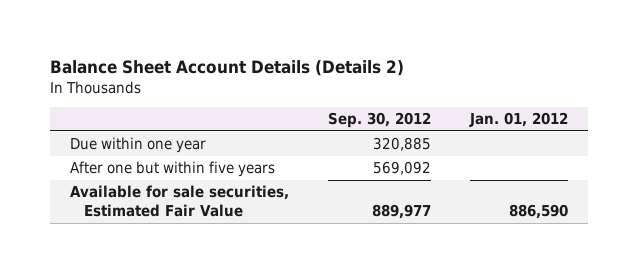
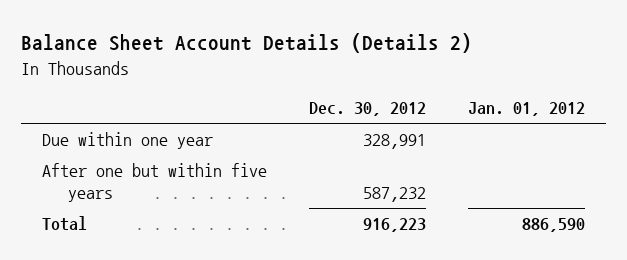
[328,112,432,129] Sep. 30, 2012 -> none
none -> [308,102,426,117] Dec. 30, 2012
[69,185,289,217] Available for sale securities, Estimated Fair Value -> [42,216,88,232] Total

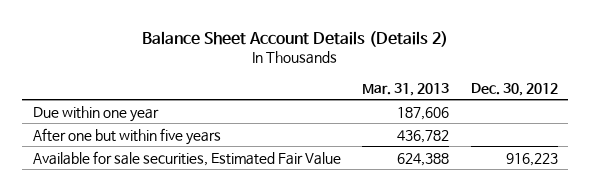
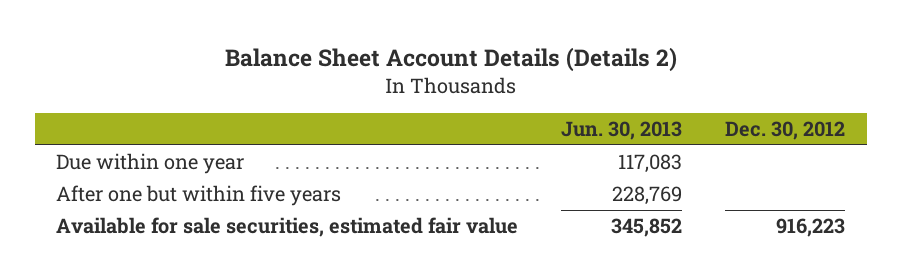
[362,82,450,96] Mar. 31, 2013 -> none
none -> [561,120,683,140] Jun. 30, 2013
[33,150,342,166] Available for sale securities, Estimated Fair Value -> [56,217,519,238] Available for sale securities, estimated fair value

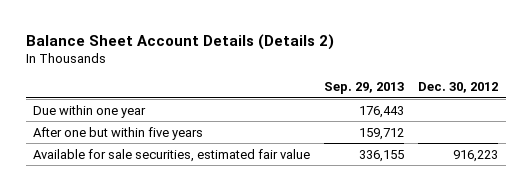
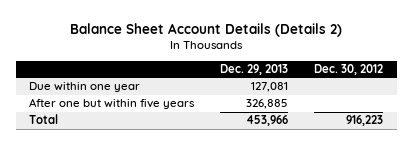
[324,82,405,95] Sep. 29, 2013 -> none
none -> [220,64,289,76] Dec. 29, 2013
[32,148,310,162] Available for sale securities, estimated fair value -> [28,114,58,125] Total

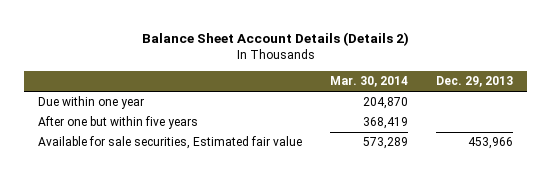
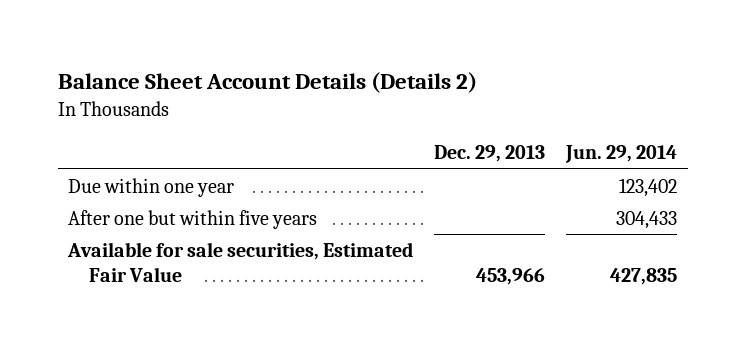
[330,76,409,88] Mar. 30, 2014 -> none
none -> [565,145,678,164] Jun. 29, 2014
[38,136,303,150] Available for sale securities, Estimated fair value -> [67,242,414,283] Available for sale securities, Estimated Fair Value

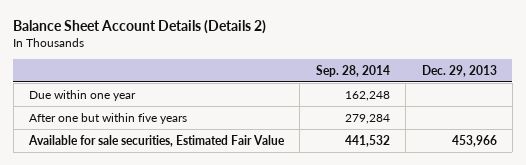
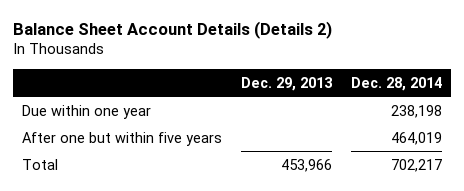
[315,64,390,77] Sep. 28, 2014 -> none
none -> [350,76,442,91] Dec. 28, 2014
[28,134,286,147] Available for sale securities, Estimated Fair Value -> [22,158,59,170] Total

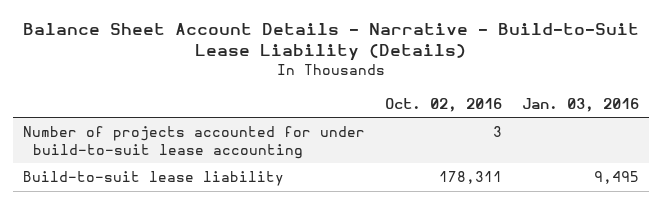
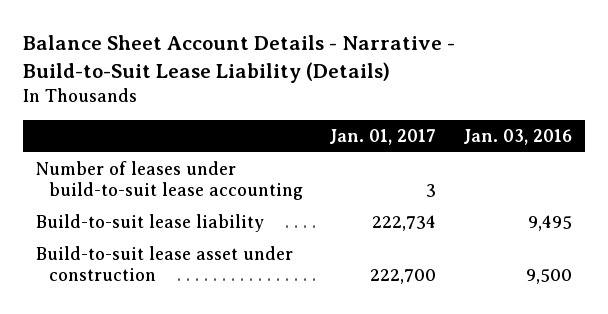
[385,97,503,112] Oct. 02, 2016 -> none
none -> [329,129,437,146] Jan. 01, 2017
[23,126,366,159] Number of projects accounted for under build-to-suit lease accounting -> [35,161,304,201] Number of leases under build-to-suit lease accounting
none -> [35,246,293,282] Build-to-suit lease asset under construction

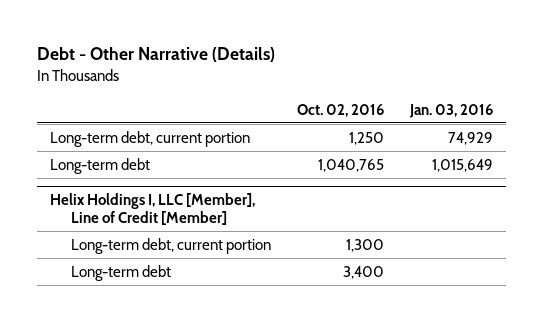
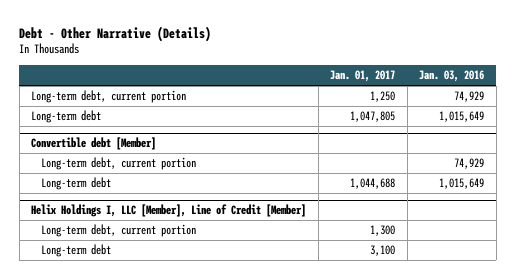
[297,103,385,117] Oct. 02, 2016 -> none
none -> [330,70,396,83] Jan. 01, 2017
none -> [31,137,157,151] Convertible debt [Member]
none -> [40,157,196,171] Long-term debt, current portion
none -> [40,177,111,191] Long-term debt

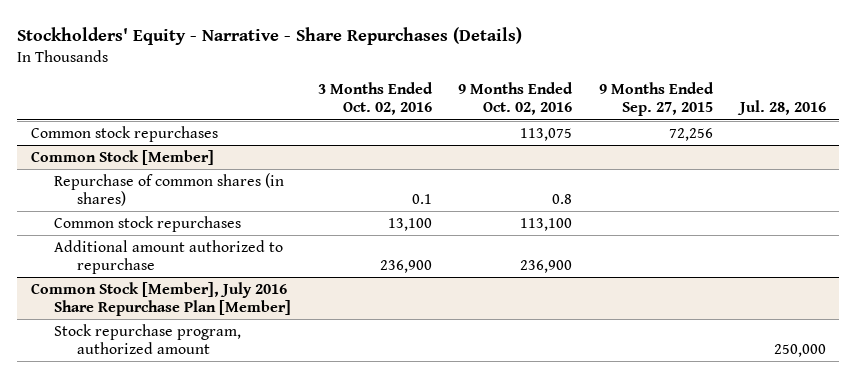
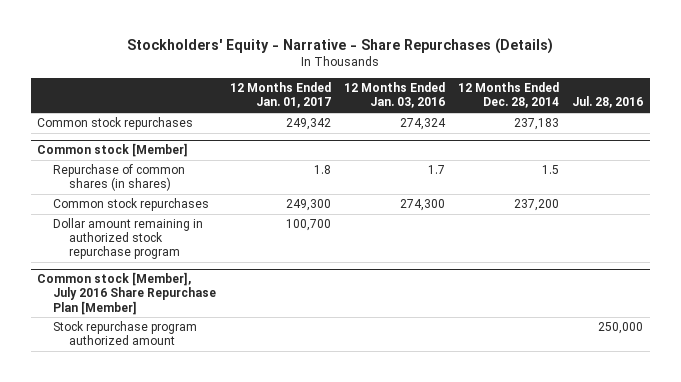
[317,82,433,116] 3 Months Ended Oct. 02, 2016 -> none
[458,82,574,116] 9 Months Ended Oct. 02, 2016 -> none
[599,82,715,117] 9 Months Ended Sep. 27, 2015 -> none
none -> [229,82,331,109] 12 Months Ended Jan. 01, 2017
none -> [343,82,445,109] 12 Months Ended Jan. 03, 2016
none -> [458,82,560,109] 12 Months Ended Dec. 28, 2014
[30,149,214,165] Common Stock [Member] -> [37,143,189,158] Common stock [Member]
[53,239,283,275] Additional amount authorized to repurchase -> [53,218,204,260] Dollar amount remaining in authorized stock repurchase program
[30,281,291,317] Common Stock [Member], July 2016 Share Repurchase Plan [Member] -> [37,272,217,315] Common stock [Member], July 2016 Share Repurchase Plan [Member]
[53,323,241,355] Stock repurchase program, authorized amount -> [53,321,198,346] Stock repurchase program authorized amount

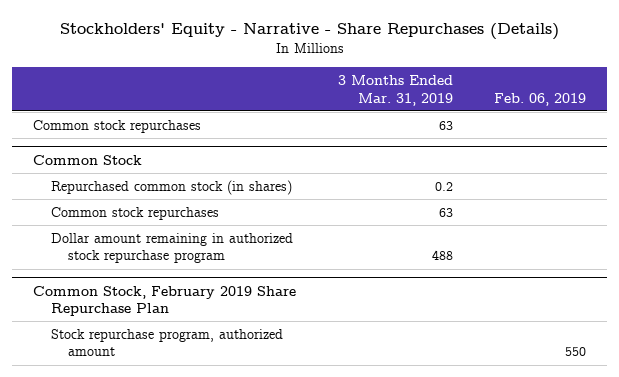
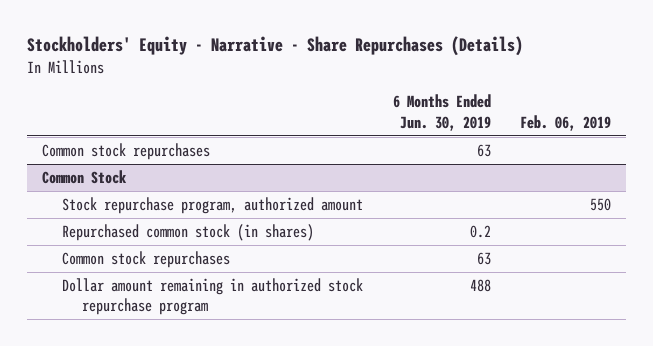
[337,75,453,106] 3 Months Ended Mar. 31, 2019 -> none
none -> [392,94,491,131] 6 Months Ended Jun. 30, 2019
none -> [61,196,363,214] Stock repurchase program, authorized amount
[33,285,297,317] Common Stock, February 2019 Share Repurchase Plan -> none
[50,328,283,357] Stock repurchase program, authorized amount -> none

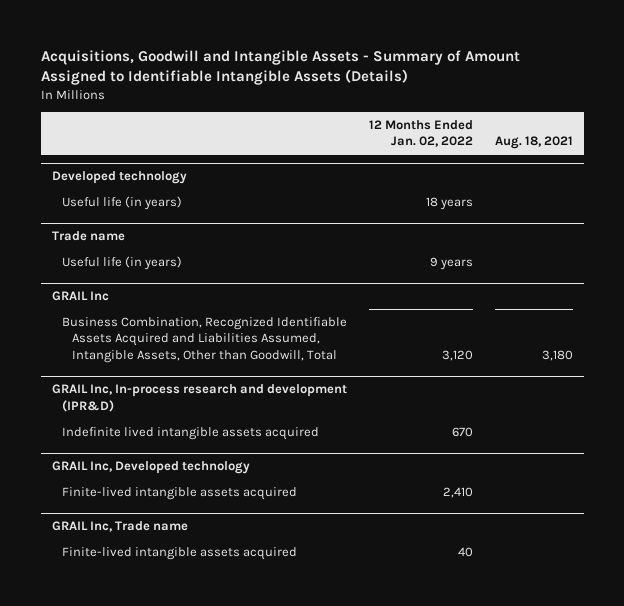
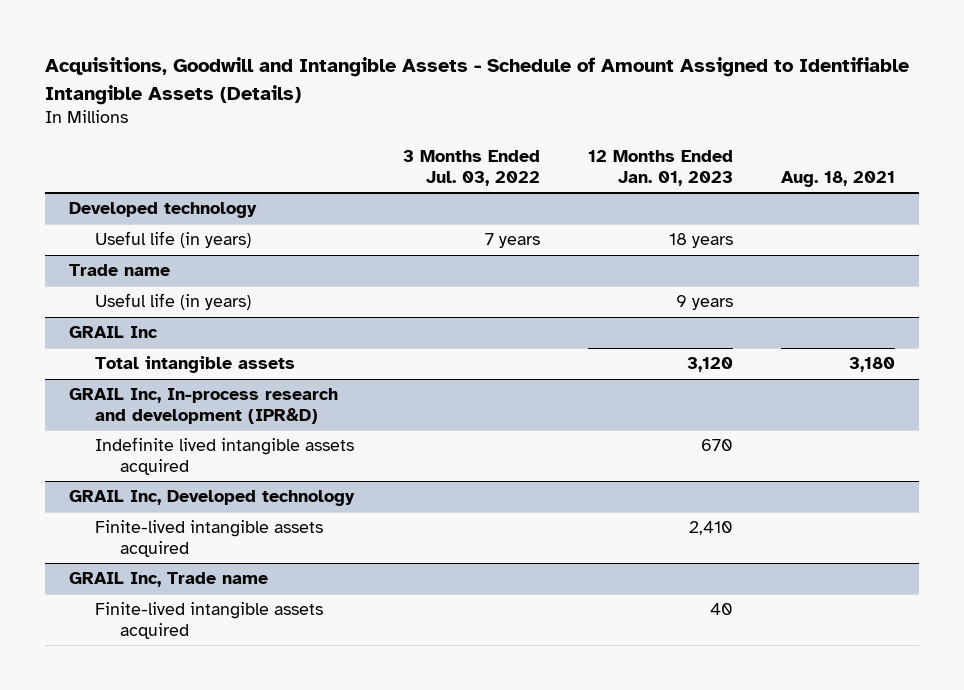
[40,49,520,86] Acquisitions, Goodwill and Intangible Assets - Summary of Amount Assigned to Identifiable Intangible Assets (Details) -> [45,57,910,105] Acquisitions, Goodwill and Intangible Assets - Schedule of Amount Assigned to Identifiable Intangible Assets (Details)
[368,120,473,148] 12 Months Ended Jan. 02, 2022 -> none
none -> [402,149,540,186] 3 Months Ended Jul. 03, 2022
none -> [587,149,733,186] 12 Months Ended Jan. 01, 2023
[61,317,347,363] Business Combination, Recognized Identifiable Assets Acquired and Liabilities Assumed, Intangible Assets, Other than Goodwill, Total -> [94,356,295,374] Total intangible assets

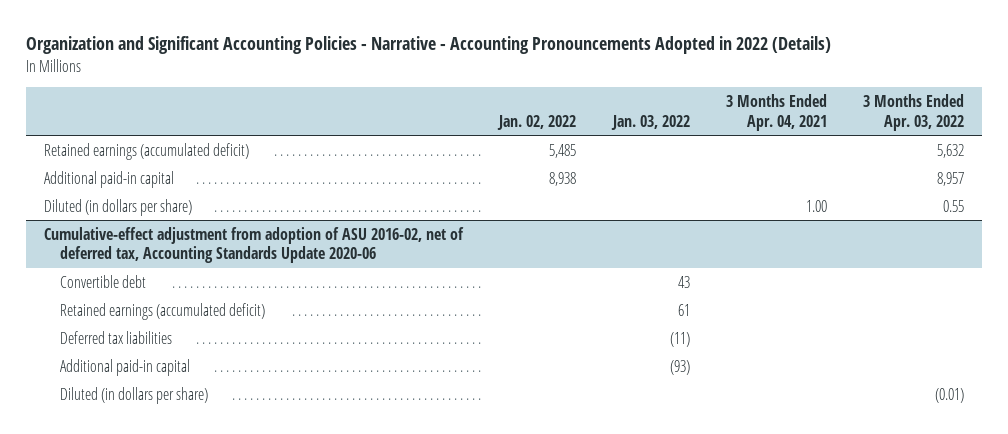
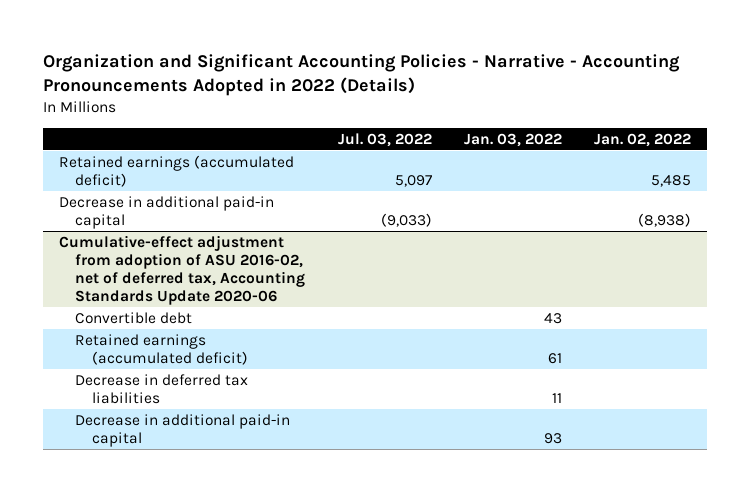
[725,94,827,131] 3 Months Ended Apr. 04, 2021 -> none
[863,94,965,131] 3 Months Ended Apr. 03, 2022 -> none
none -> [337,132,432,147] Jul. 03, 2022
[43,198,192,216] Diluted (in dollars per share) -> none
[43,170,174,188] Additional paid-in capital -> [58,195,274,229] Decrease in additional paid-in capital
[549,171,577,186] 8,938 -> [638,212,692,227] (8,938)
[60,386,209,404] Diluted (in dollars per share) -> none
[60,330,173,344] Deferred tax liabilities -> [75,373,249,404] Decrease in deferred tax liabilities
[669,331,690,347] (11) -> [551,392,562,403] 11
[60,358,191,376] Additional paid-in capital -> [75,413,291,447] Decrease in additional paid-in capital
[669,359,690,375] (93) -> [543,432,562,444] 93

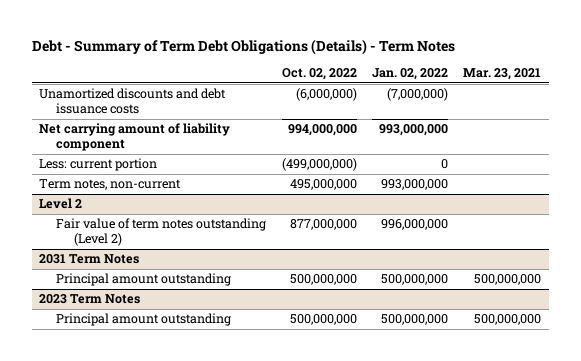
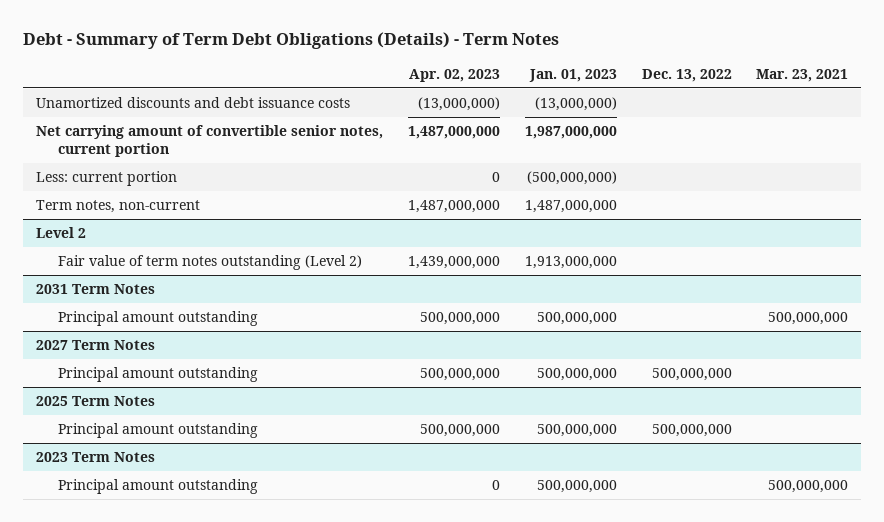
[281,68,357,81] Oct. 02, 2022 -> none
[372,68,449,81] Jan. 02, 2022 -> none
none -> [408,68,500,82] Apr. 02, 2023
none -> [528,68,617,82] Jan. 01, 2023
none -> [641,68,732,82] Dec. 13, 2022
[39,123,231,152] Net carrying amount of liability component -> [35,125,383,158] Net carrying amount of convertible senior notes, current portion
none -> [35,340,155,351] 2027 Term Notes
none -> [57,367,258,383] Principal amount outstanding
none -> [35,396,155,407] 2025 Term Notes
none -> [57,423,258,439] Principal amount outstanding

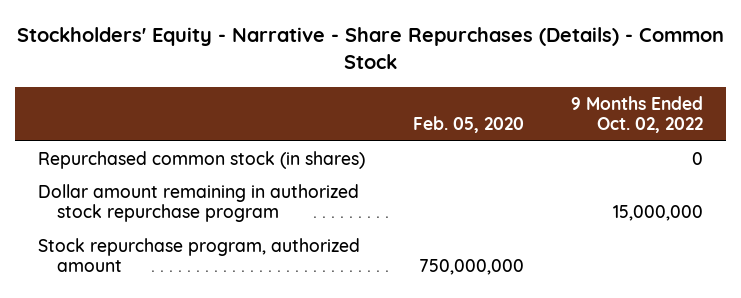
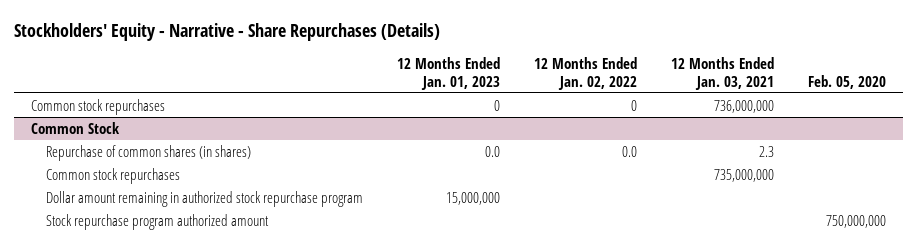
[16,27,724,70] Stockholders' Equity - Narrative - Share Repurchases (Details) - Common Stock -> [13,23,440,42] Stockholders' Equity - Narrative - Share Repurchases (Details)
[570,95,703,134] 9 Months Ended Oct. 02, 2022 -> none
none -> [396,57,500,90] 12 Months Ended Jan. 01, 2023
none -> [533,57,637,90] 12 Months Ended Jan. 02, 2022
none -> [670,57,774,90] 12 Months Ended Jan. 03, 2021
[38,150,366,169] Repurchased common stock (in shares) -> none
[38,183,360,223] Dollar amount remaining in authorized stock repurchase program -> none
[38,237,361,273] Stock repurchase program, authorized amount -> none
none -> [30,98,165,115] Common stock repurchases
none -> [30,121,120,134] Common Stock
none -> [45,144,251,161] Repurchase of common shares (in shares)
none -> [45,167,180,184] Common stock repurchases
none -> [45,190,363,207] Dollar amount remaining in authorized stock repurchase program
none -> [45,213,269,230] Stock repurchase program authorized amount

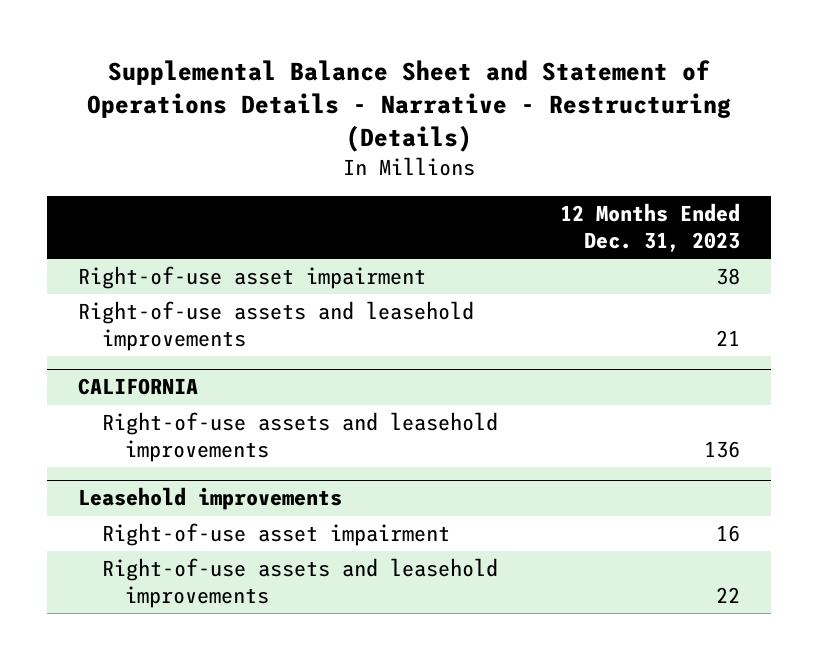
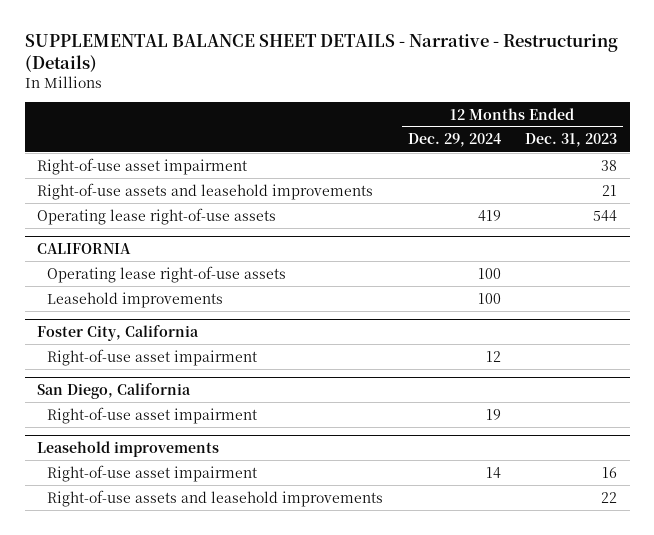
[87,59,732,152] Supplemental Balance Sheet and Statement of Operations Details - Narrative - Restructuring (Details) -> [24,33,618,72] SUPPLEMENTAL BALANCE SHEET DETAILS - Narrative - Restructuring (Details)
none -> [407,133,501,148] Dec. 29, 2024
none -> [36,207,276,225] Operating lease right-of-use assets
[101,411,498,462] Right-of-use assets and leasehold improvements -> none
none -> [47,265,287,283] Operating lease right-of-use assets
none -> [47,291,224,308] Leasehold improvements
none -> [36,324,199,341] Foster City, California
none -> [47,348,258,366] Right-of-use asset impairment
none -> [36,382,191,399] San Diego, California
none -> [47,406,258,424] Right-of-use asset impairment

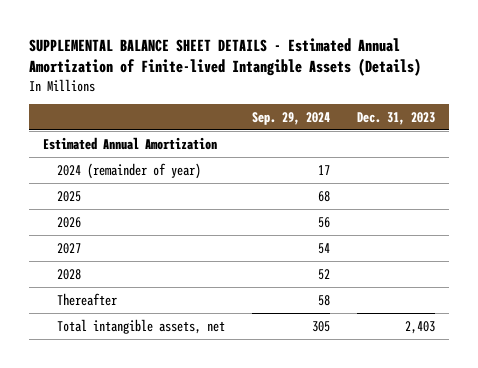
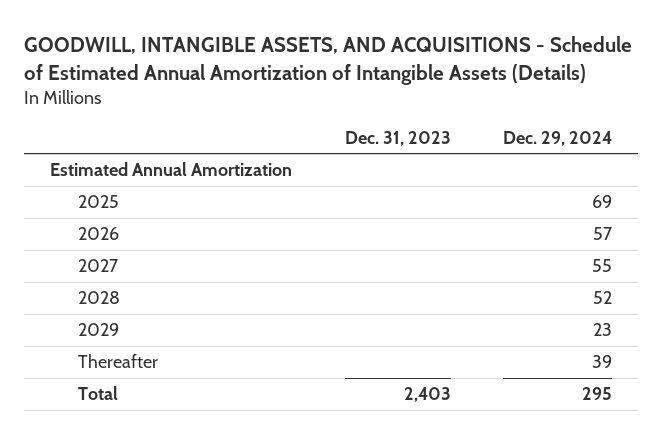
[29,37,422,76] SUPPLEMENTAL BALANCE SHEET DETAILS - Estimated Annual Amortization of Finite-lived Intangible Assets (Details) -> [24,35,633,85] GOODWILL, INTANGIBLE ASSETS, AND ACQUISITIONS - Schedule of Estimated Annual Amortization of Intangible Assets (Details)
[252,111,331,125] Sep. 29, 2024 -> none
none -> [502,130,612,146] Dec. 29, 2024
[57,162,202,179] 2024 (remainder of year) -> none
none -> [78,323,120,337] 2029
[57,318,226,334] Total intangible assets, net -> [78,386,119,401] Total

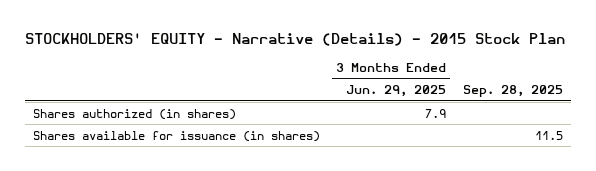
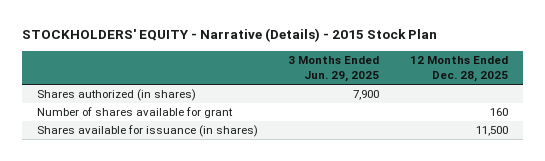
[462,85,563,98] Sep. 28, 2025 -> none
none -> [409,56,508,83] 12 Months Ended Dec. 28, 2025
[425,108,447,118] 7.9 -> [353,90,380,101] 7,900
none -> [36,107,233,119] Number of shares available for grant

